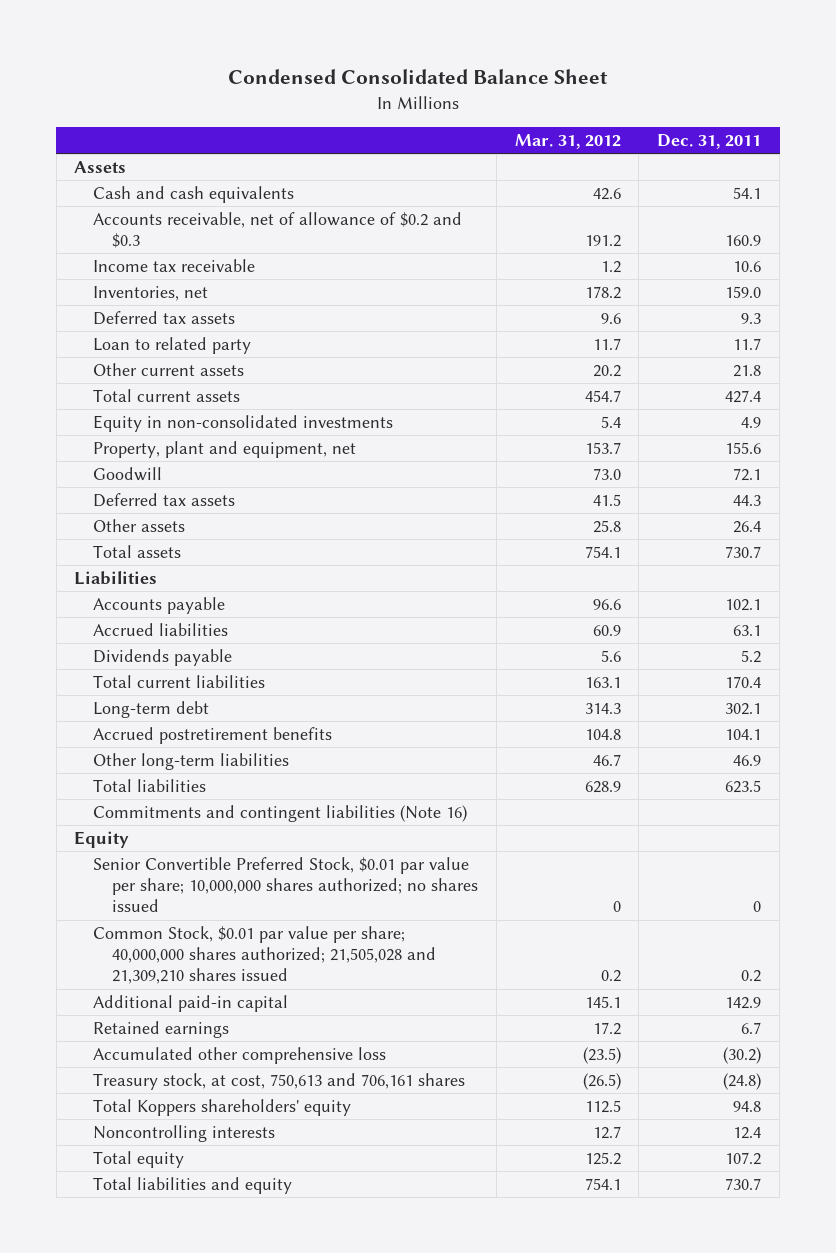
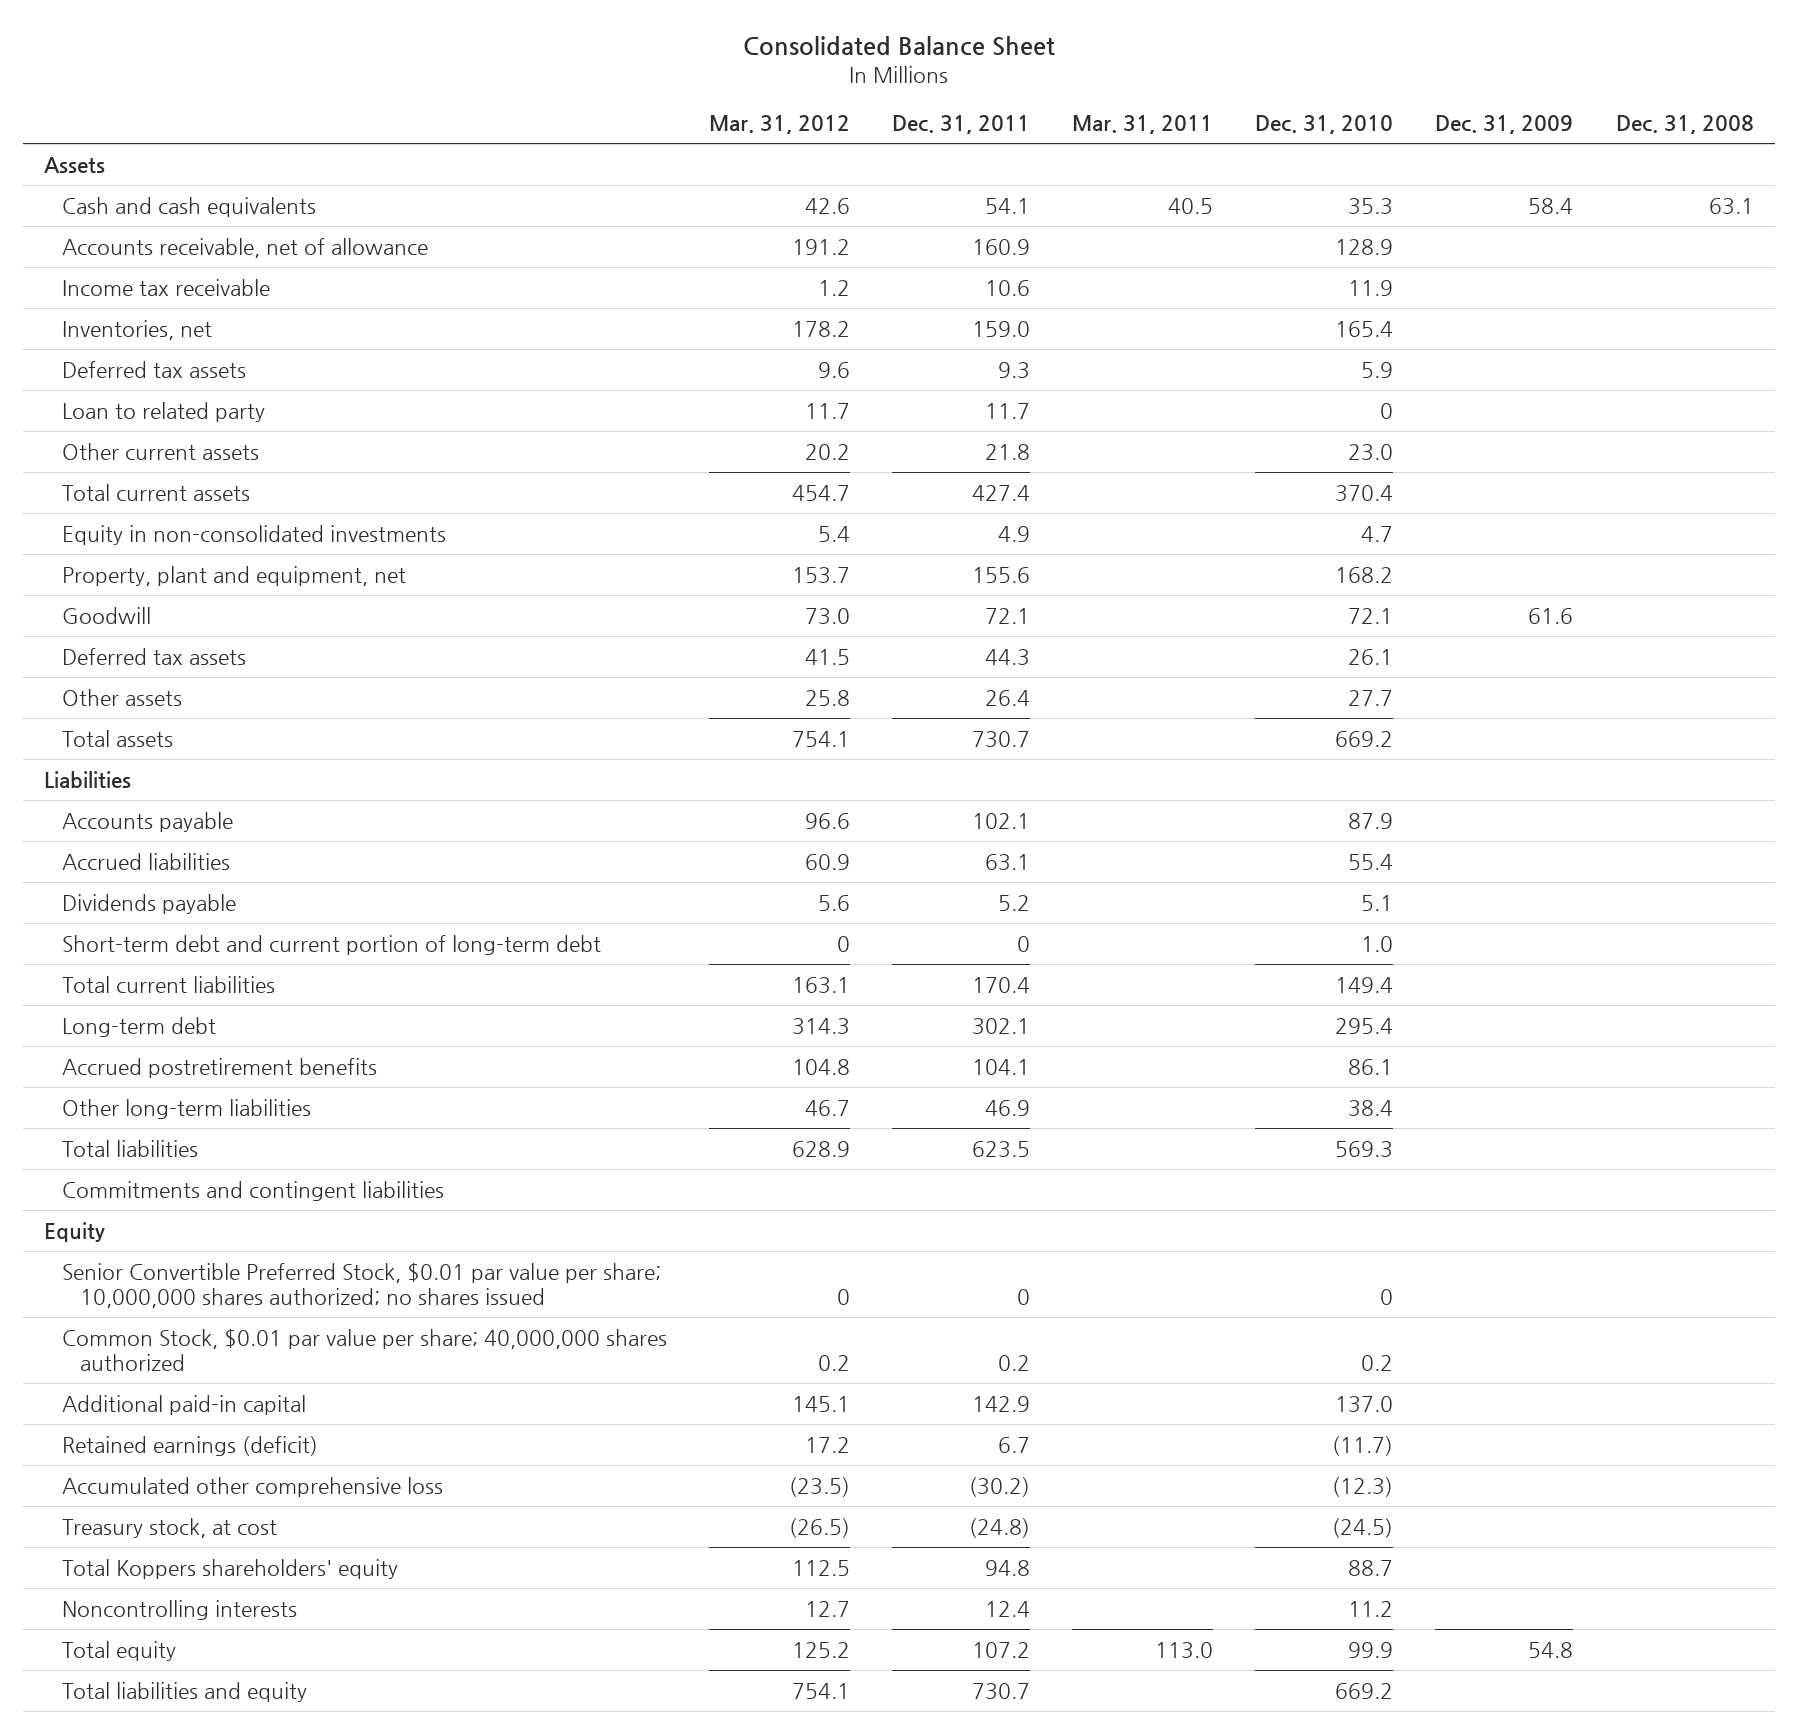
[227,69,608,85] Condensed Consolidated Balance Sheet -> [742,36,1055,57] Consolidated Balance Sheet
none -> [1072,114,1214,134] Mar. 31, 2011
none -> [1255,114,1394,134] Dec. 31, 2010
none -> [1435,114,1574,134] Dec. 31, 2009
none -> [1615,114,1754,134] Dec. 31, 2008
[93,211,463,249] Accounts receivable, net of allowance of $0.2 and $0.3 -> [61,237,428,258] Accounts receivable, net of allowance
none -> [61,934,601,955] Short-term debt and current portion of long-term debt
[93,804,468,822] Commitments and contingent liabilities (Note 16) -> [61,1180,444,1201] Commitments and contingent liabilities
[93,925,436,985] Common Stock, $0.01 par value per share; 40,000,000 shares authorized; 21,505,028 and 21,309,210 shares issued -> [61,1328,667,1371] Common Stock, $0.01 par value per share; 40,000,000 shares authorized
[93,1020,230,1038] Retained earnings -> [61,1435,318,1456] Retained earnings (deficit)
[93,1072,466,1090] Treasury stock, at cost, 750,613 and 706,161 shares -> [61,1517,277,1538] Treasury stock, at cost

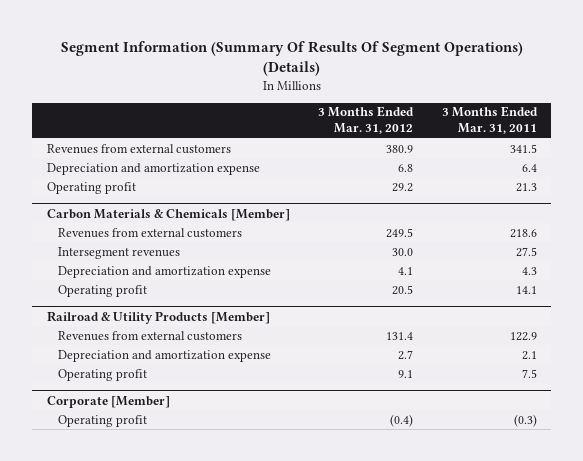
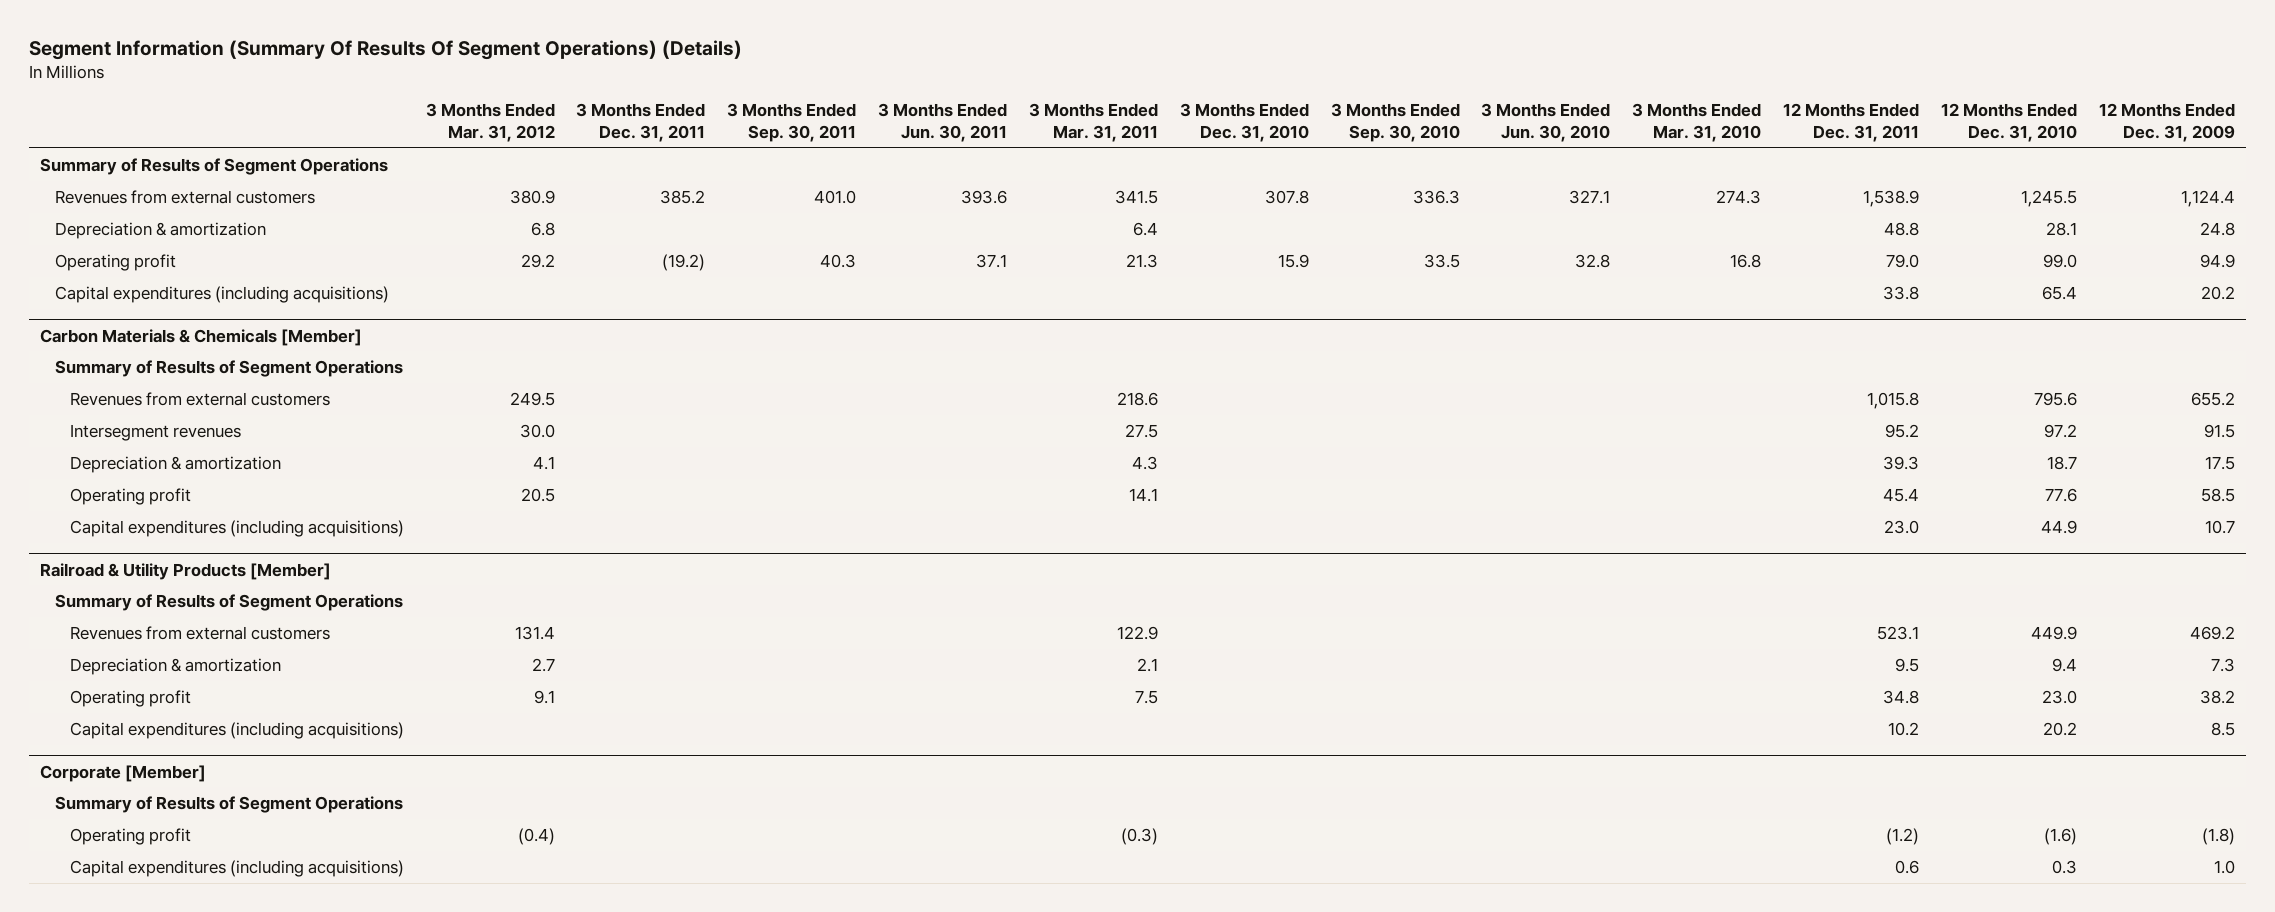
none -> [576,103,706,143] 3 Months Ended Dec. 31, 2011
none -> [727,103,857,143] 3 Months Ended Sep. 30, 2011
none -> [878,103,1008,143] 3 Months Ended Jun. 30, 2011
none -> [1179,103,1309,143] 3 Months Ended Dec. 31, 2010
none -> [1330,103,1460,143] 3 Months Ended Sep. 30, 2010
none -> [1481,103,1611,143] 3 Months Ended Jun. 30, 2010
none -> [1632,103,1762,143] 3 Months Ended Mar. 31, 2010
none -> [1783,103,1920,143] 12 Months Ended Dec. 31, 2011
none -> [1941,103,2078,143] 12 Months Ended Dec. 31, 2010
none -> [2098,103,2235,143] 12 Months Ended Dec. 31, 2009
none -> [39,157,388,175] Summary of Results of Segment Operations
[46,162,260,175] Depreciation and amortization expense -> [54,221,266,239] Depreciation & amortization
none -> [54,285,389,303] Capital expenditures (including acquisitions)
none -> [54,359,403,377] Summary of Results of Segment Operations
[57,265,271,278] Depreciation and amortization expense -> [69,455,281,473] Depreciation & amortization
none -> [69,519,404,537] Capital expenditures (including acquisitions)
none -> [54,593,403,611] Summary of Results of Segment Operations
[57,349,271,362] Depreciation and amortization expense -> [69,657,281,675] Depreciation & amortization
none -> [69,721,404,739] Capital expenditures (including acquisitions)
none -> [54,795,403,813] Summary of Results of Segment Operations
none -> [69,859,404,877] Capital expenditures (including acquisitions)

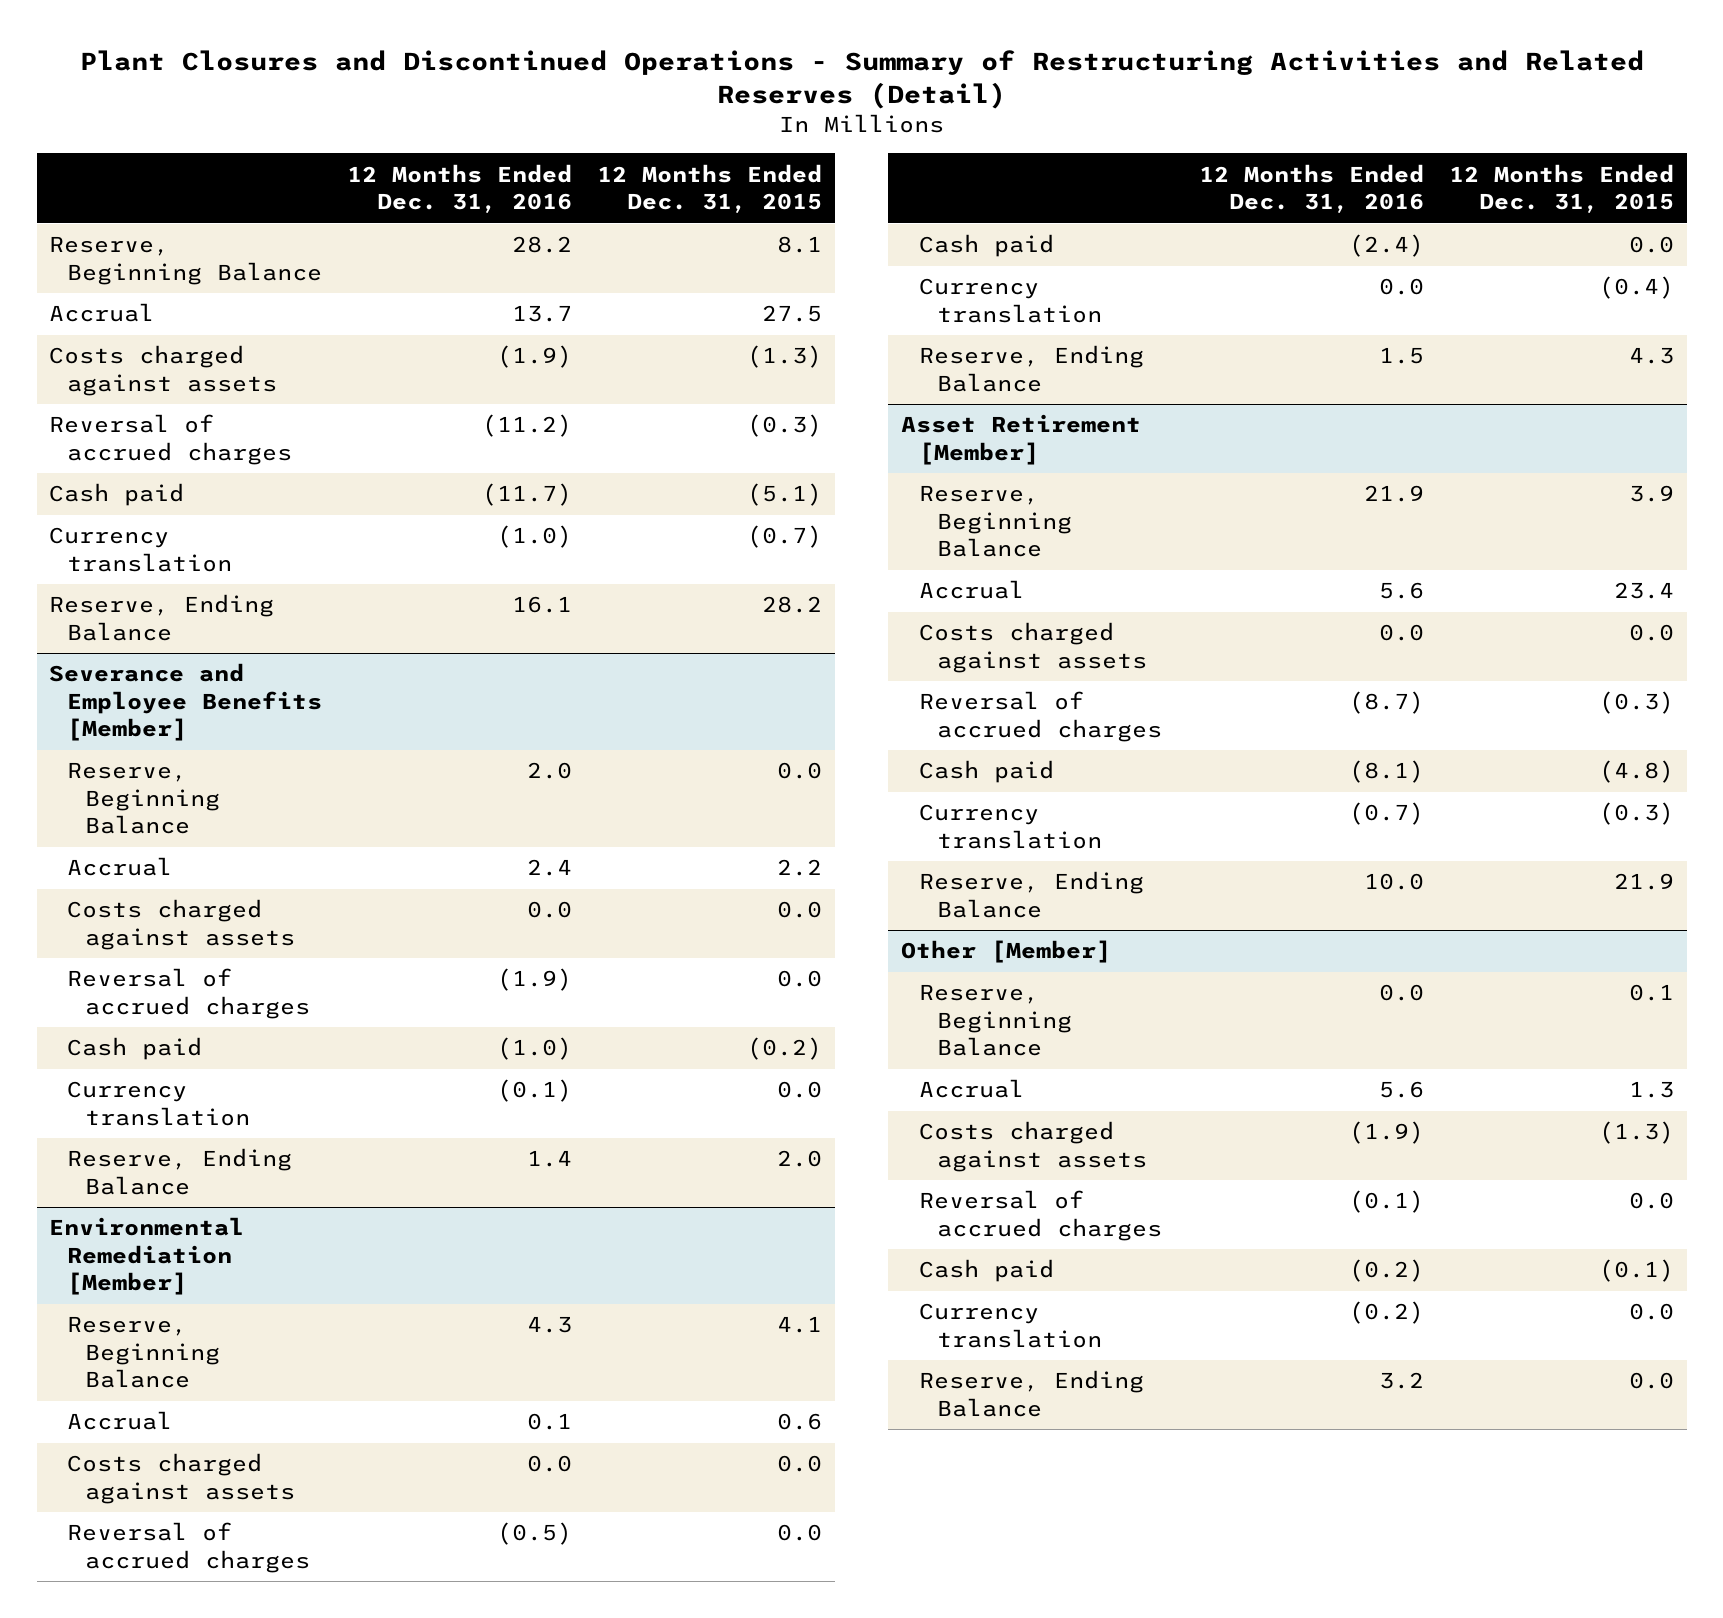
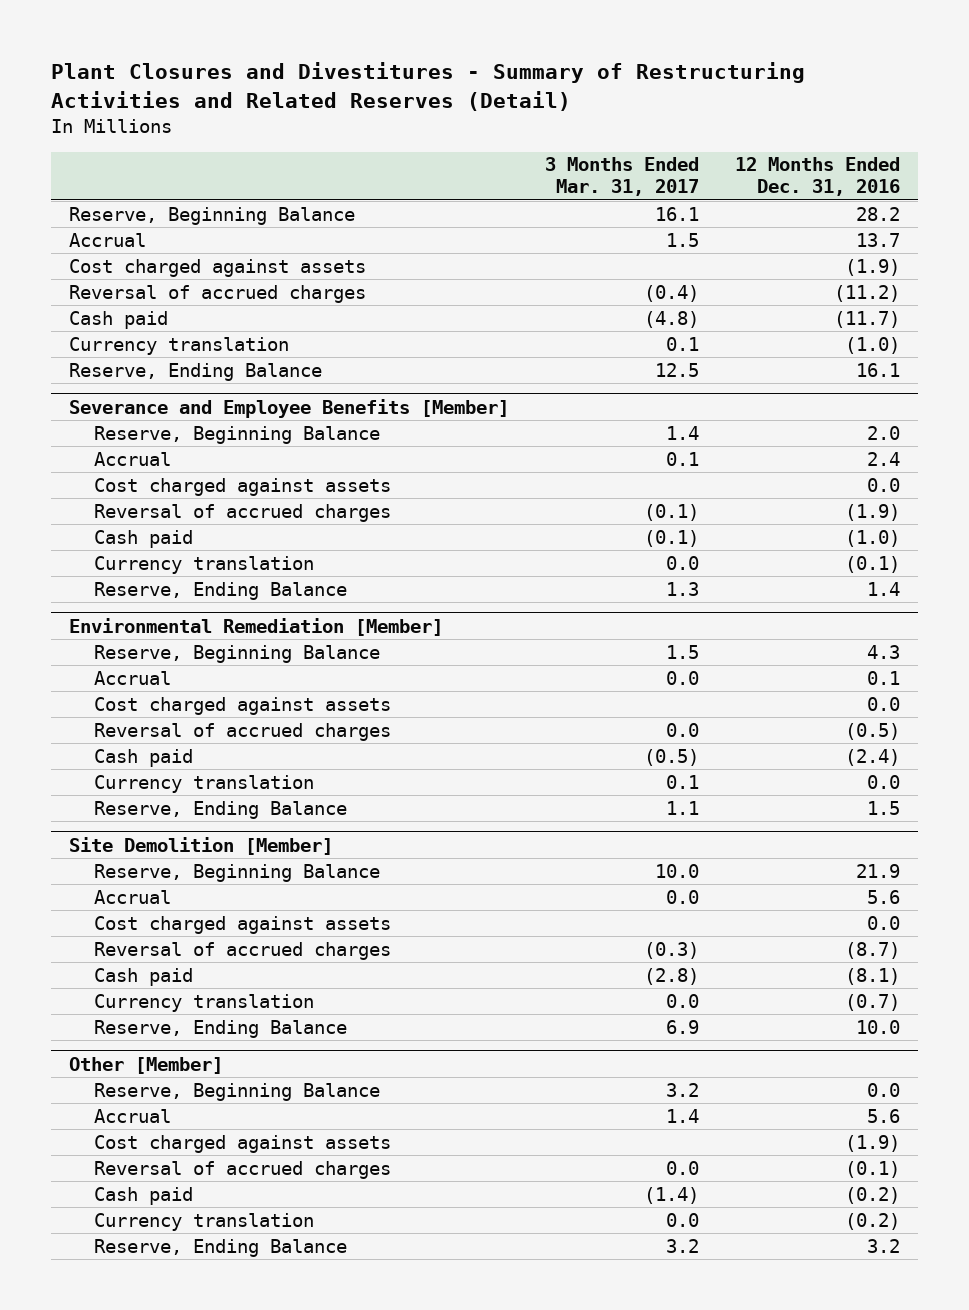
[79,49,1644,109] Plant Closures and Discontinued Operations - Summary of Restructuring Activities and Related Reserves (Detail) -> [50,62,805,112] Plant Closures and Divestitures - Summary of Restructuring Activities and Related Reserves (Detail)
[597,163,823,214] 12 Months Ended Dec. 31, 2015 -> none
none -> [544,157,699,197] 3 Months Ended Mar. 31, 2017
[49,345,278,396] Costs charged against assets -> [68,258,366,277] Cost charged against assets
[67,899,295,950] Costs charged against assets -> [94,477,392,496] Cost charged against assets
[67,1453,295,1504] Costs charged against assets -> [94,696,392,715] Cost charged against assets
[900,414,1141,465] Asset Retirement [Member] -> [68,836,333,855] Site Demolition [Member]
[918,622,1147,673] Costs charged against assets -> [94,915,392,934] Cost charged against assets
[918,1121,1147,1172] Costs charged against assets -> [94,1134,392,1153] Cost charged against assets

